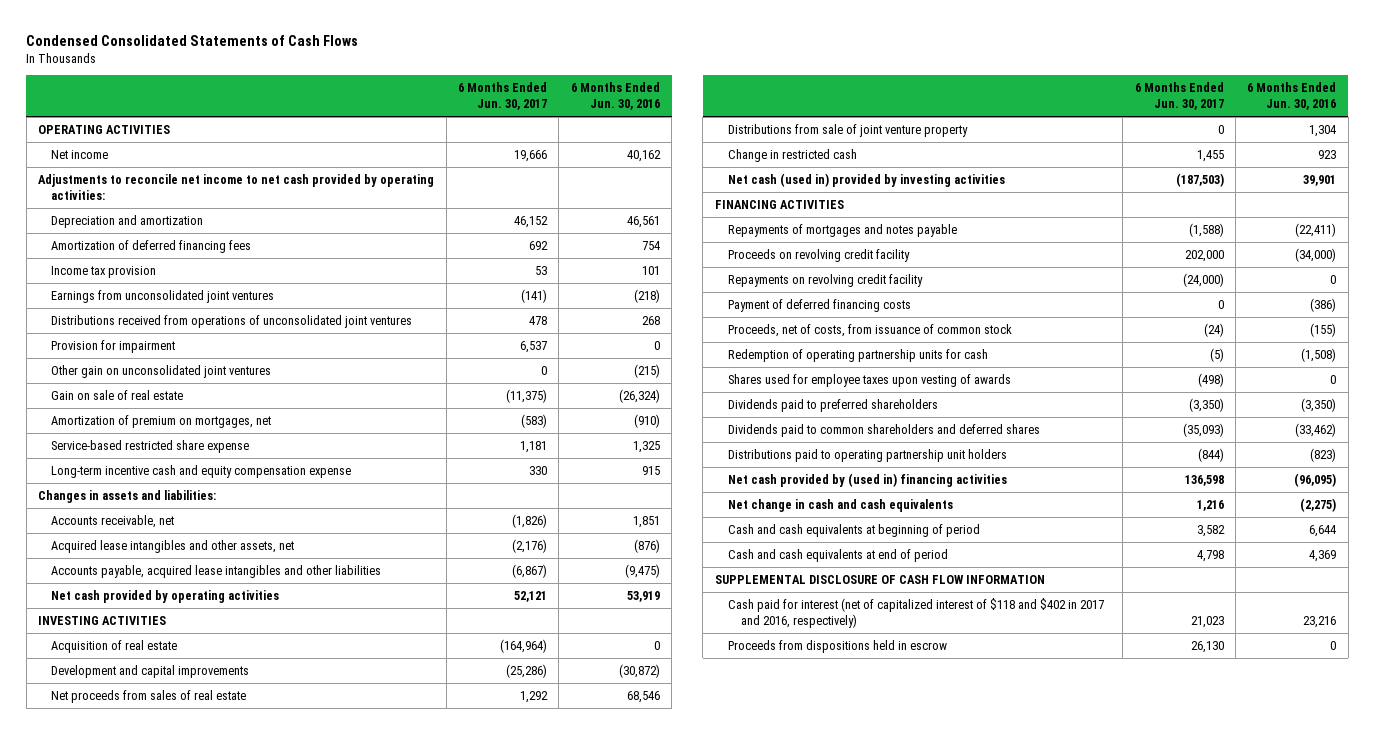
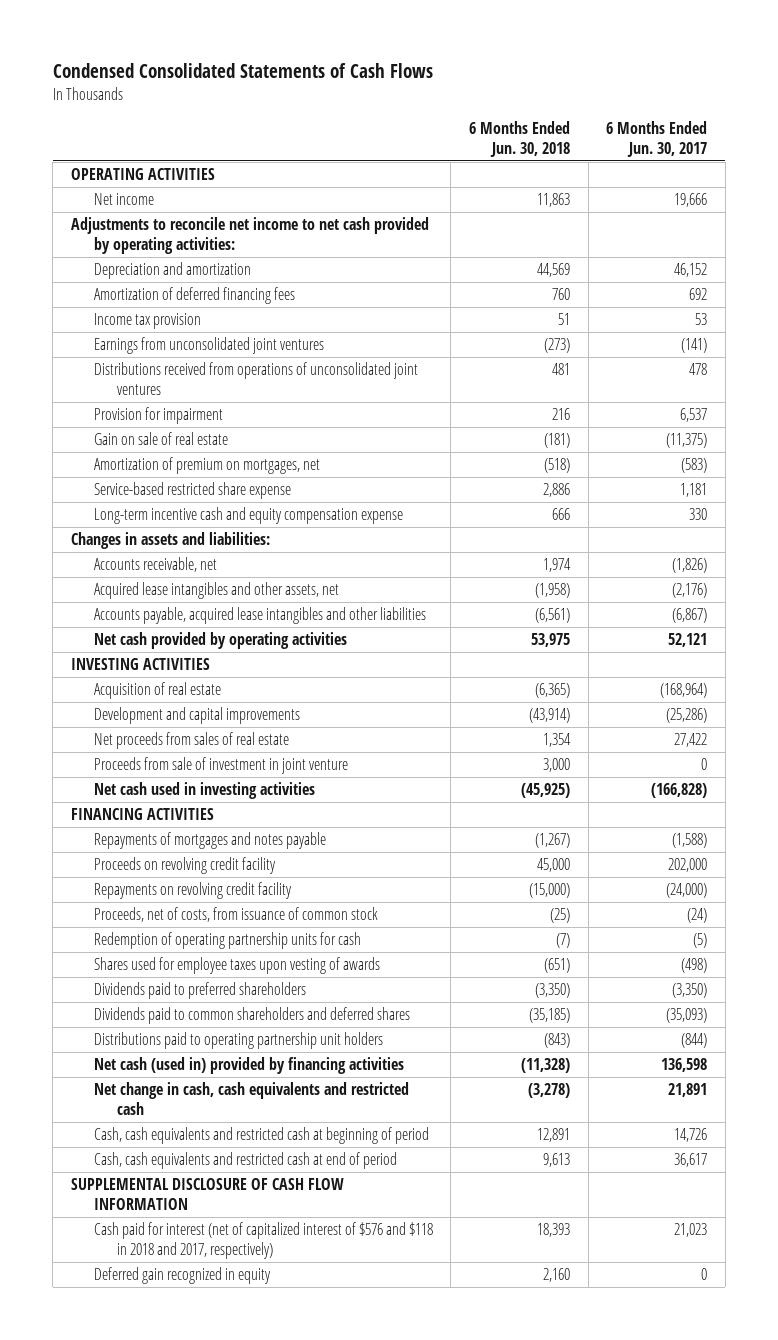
[570,82,660,111] 6 Months Ended Jun. 30, 2016 -> none
none -> [468,121,570,157] 6 Months Ended Jun. 30, 2018
[51,365,272,379] Other gain on unconsolidated joint ventures -> none
[500,639,548,654] (164,964) -> [660,683,708,699] (168,964)
[727,149,857,163] Change in restricted cash -> none
[520,691,549,704] 1,292 -> [674,733,708,748] 27,422
[727,124,968,138] Distributions from sale of joint venture property -> [93,757,348,775] Proceeds from sale of investment in joint venture
[727,173,1005,188] Net cash (used in) provided by investing activities -> [93,782,315,800] Net cash used in investing activities
[1175,173,1224,188] (187,503) -> [651,783,708,799] (166,828)
[727,299,911,313] Payment of deferred financing costs -> none
[727,473,1007,488] Net cash provided by (used in) financing activities -> [93,1057,404,1075] Net cash (used in) provided by financing activities
[727,499,953,513] Net change in cash and cash equivalents -> [93,1082,409,1116] Net change in cash, cash equivalents and restricted cash
[1196,500,1224,512] 1,216 -> [668,1083,708,1098] 21,891
[727,524,980,538] Cash and cash equivalents at beginning of period -> [93,1127,429,1145] Cash, cash equivalents and restricted cash at beginning of period
[1196,525,1225,538] 3,582 -> [674,1128,708,1143] 14,726
[727,549,948,563] Cash and cash equivalents at end of period -> [93,1152,397,1170] Cash, cash equivalents and restricted cash at end of period
[1196,550,1224,563] 4,798 -> [674,1153,708,1168] 36,617
[727,640,947,654] Proceeds from dispositions held in escrow -> none
[727,598,1104,629] Cash paid for interest (net of capitalized interest of $118 and $402 in 2017 and 2016, respectively) -> [93,1222,433,1260] Cash paid for interest (net of capitalized interest of $576 and $118 in 2018 and 2017, respectively)
none -> [93,1267,271,1285] Deferred gain recognized in equity

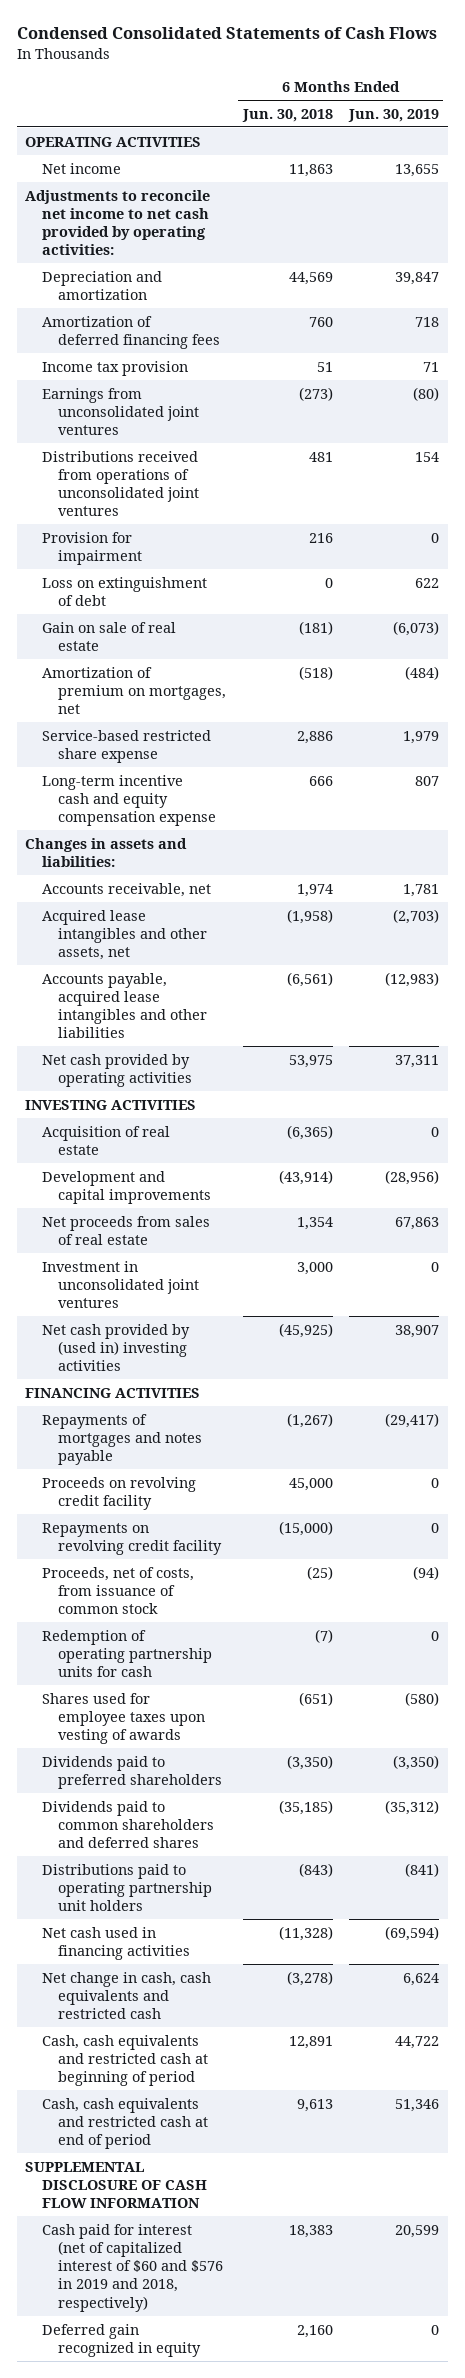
[606,121,708,157] 6 Months Ended Jun. 30, 2017 -> none
none -> [348,108,440,122] Jun. 30, 2019
none -> [41,576,207,606] Loss on extinguishment of debt
[93,757,348,775] Proceeds from sale of investment in joint venture -> none
none -> [41,1260,199,1309] Investment in unconsolidated joint ventures
[93,782,315,800] Net cash used in investing activities -> [41,1323,190,1372] Net cash provided by (used in) investing activities
[93,1057,404,1075] Net cash (used in) provided by financing activities -> [41,1926,190,1960] Net cash used in financing activities
[93,1222,433,1260] Cash paid for interest (net of capitalized interest of $576 and $118 in 2018 and 2017, respectively) -> [41,2223,223,2312] Cash paid for interest (net of capitalized interest of $60 and $576 in 2019 and 2018, respectively)
[536,1223,570,1238] 18,393 -> [288,2224,333,2238] 18,383

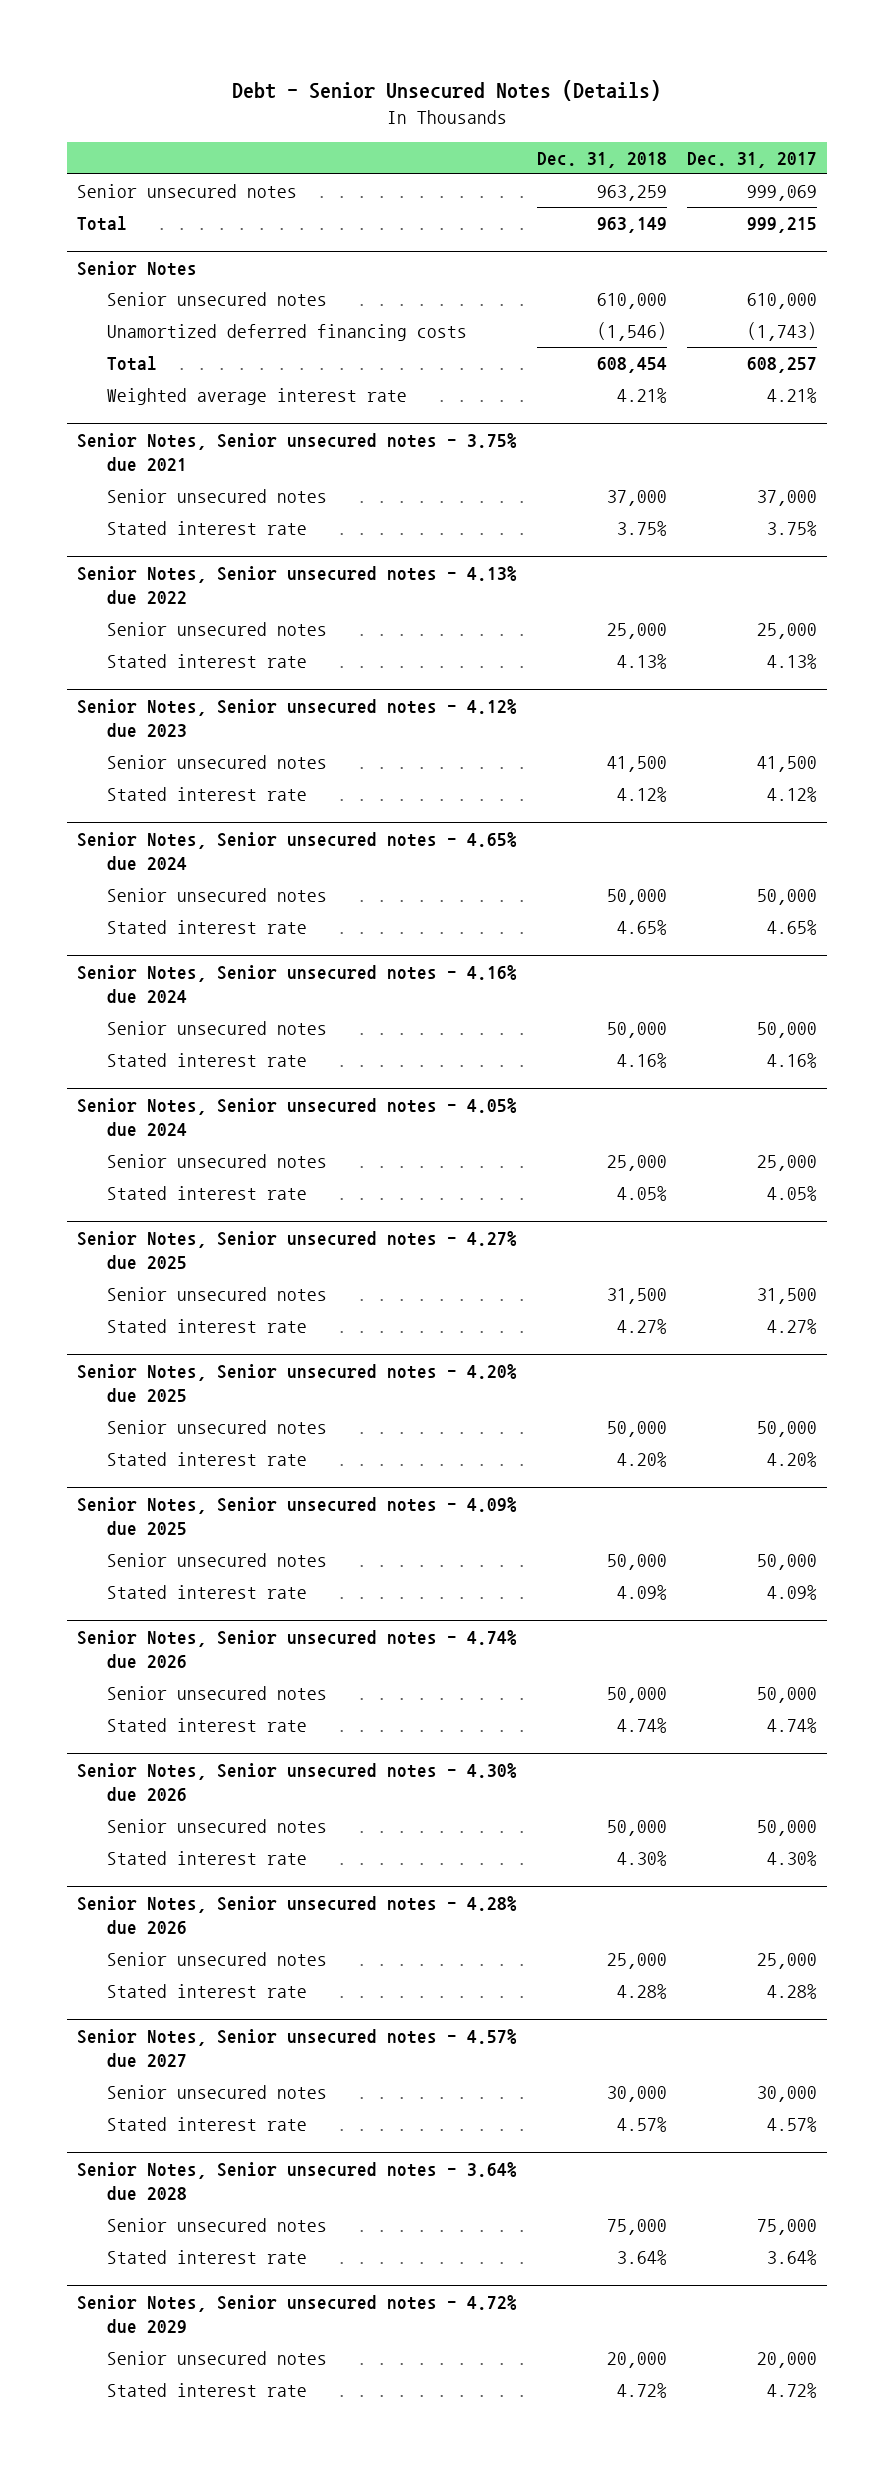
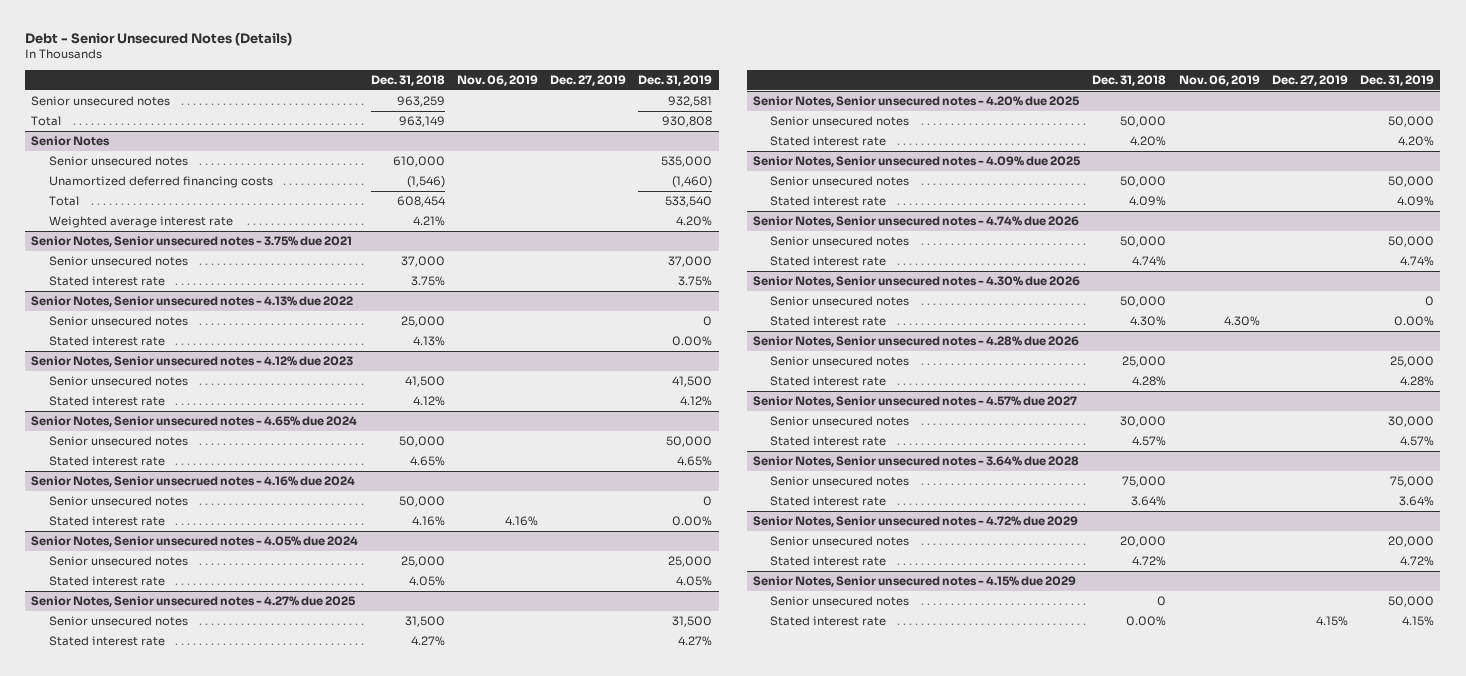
[687,152,818,169] Dec. 31, 2017 -> none
none -> [456,74,538,86] Nov. 06, 2019
none -> [550,74,627,86] Dec. 27, 2019
none -> [638,74,713,86] Dec. 31, 2019
[77,964,518,1004] Senior Notes, Senior unsecured notes - 4.16% due 2024 -> [31,476,356,488] Senior Notes, Senior unsecrued notes - 4.16% due 2024
none -> [753,576,1077,588] Senior Notes, Senior unsecured notes - 4.15% due 2029
none -> [770,596,910,607] Senior unsecured notes
none -> [770,616,887,627] Stated interest rate

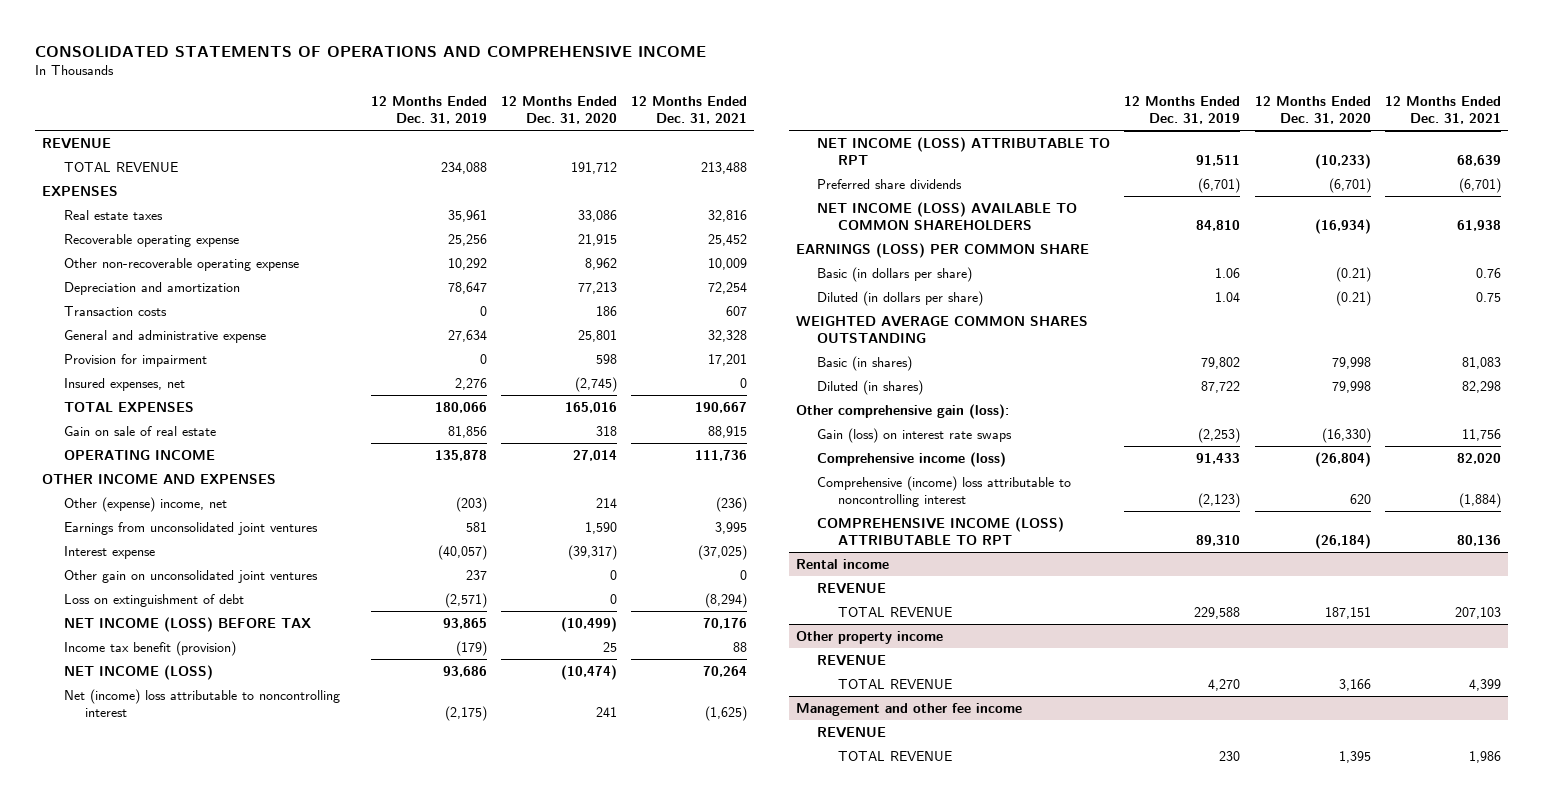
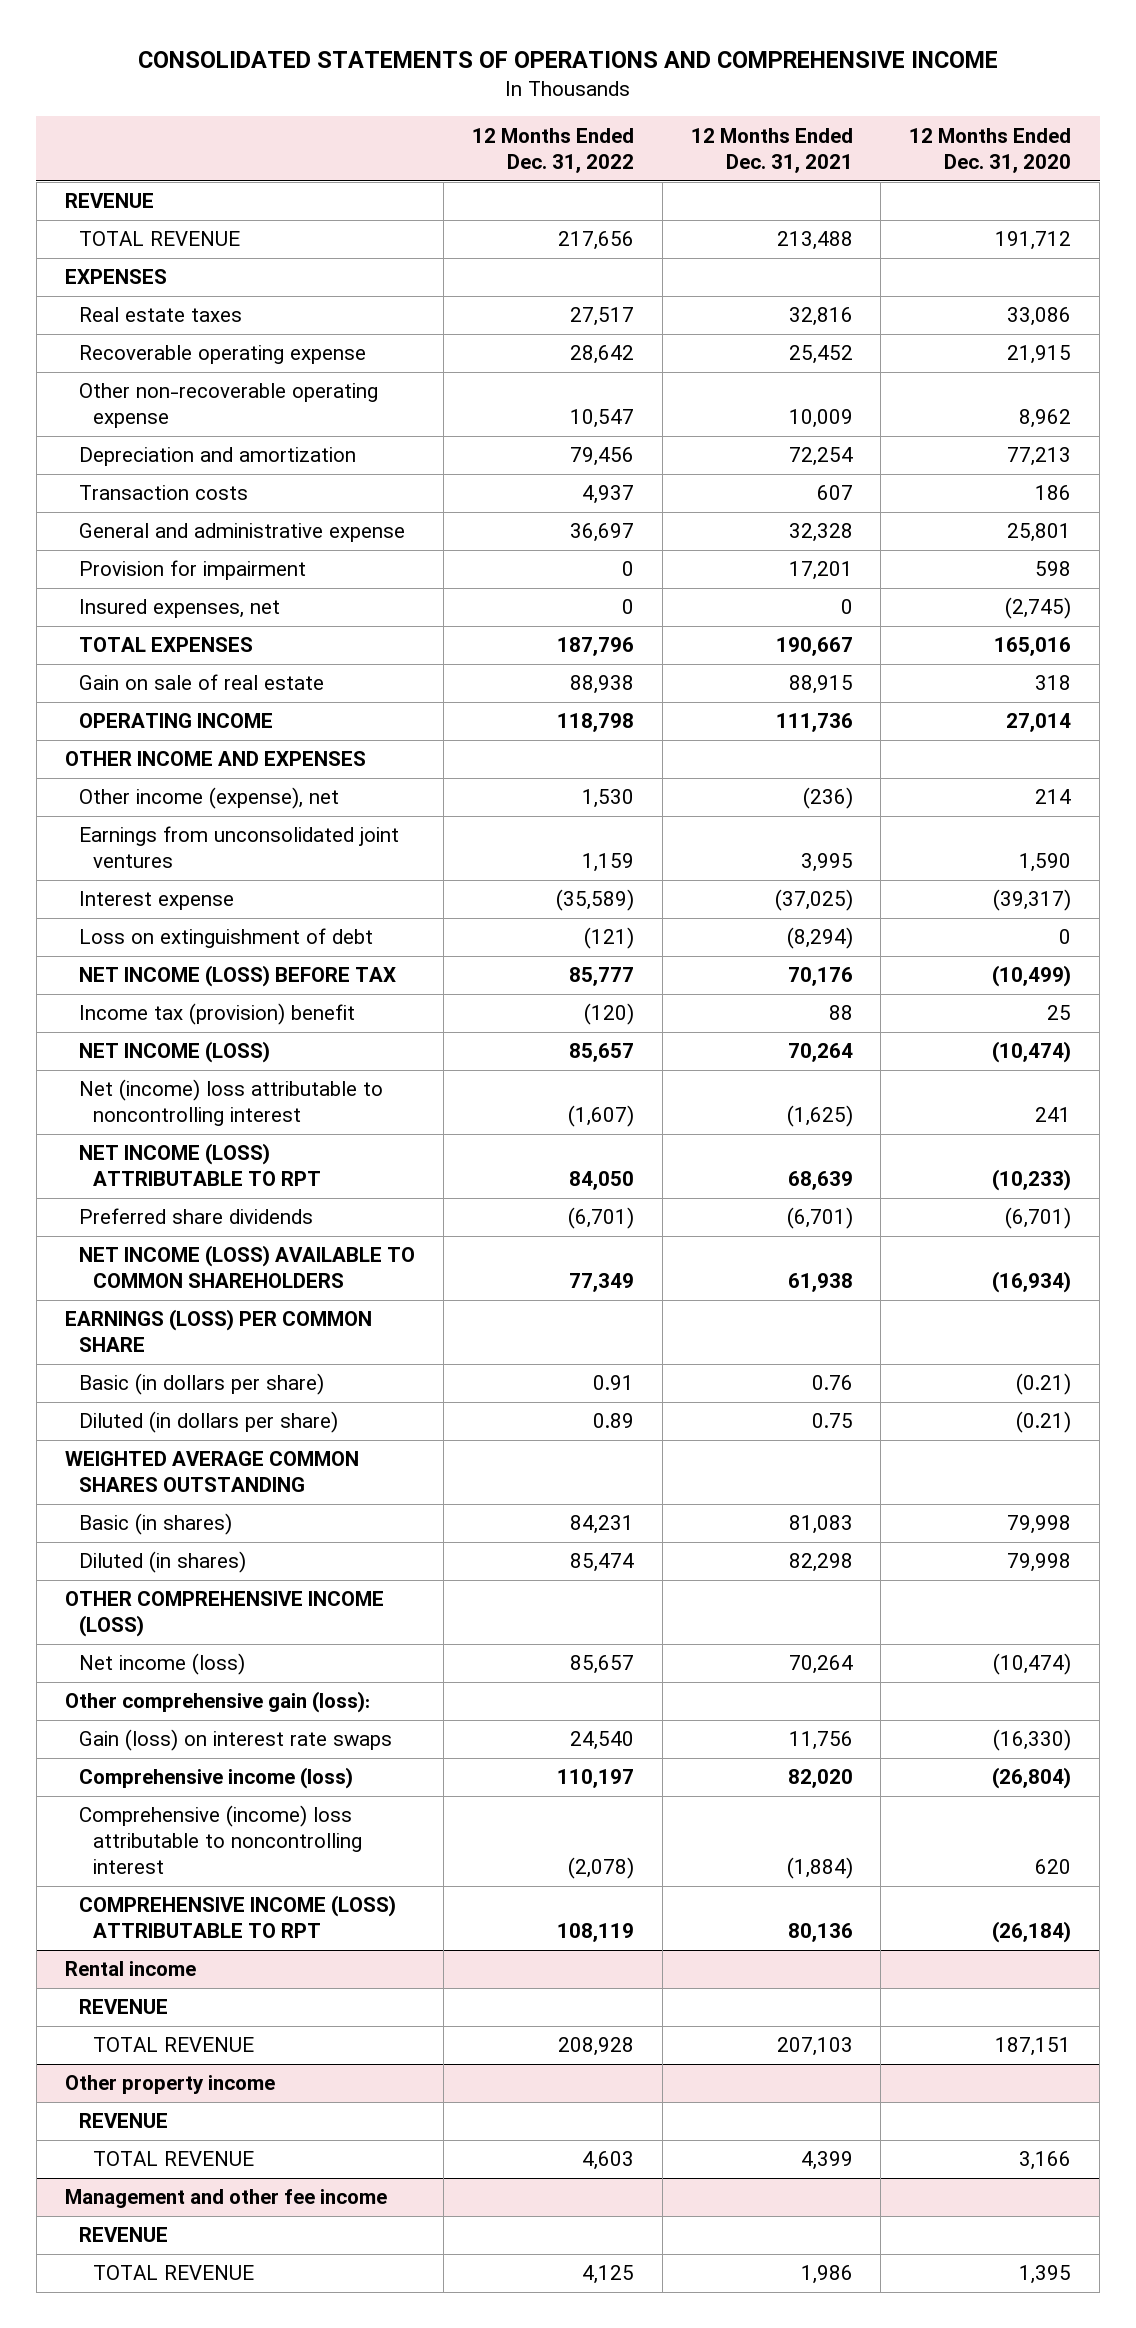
[370,95,487,125] 12 Months Ended Dec. 31, 2019 -> none
none -> [471,127,634,173] 12 Months Ended Dec. 31, 2022
[63,496,227,512] Other (expense) income, net -> [79,787,340,810] Other income (expense), net
[63,569,318,583] Other gain on unconsolidated joint ventures -> none
[63,640,236,656] Income tax benefit (provision) -> [79,1003,356,1026] Income tax (provision) benefit
none -> [64,1591,384,1638] OTHER COMPREHENSIVE INCOME (LOSS)
none -> [79,1653,246,1676] Net income (loss)

